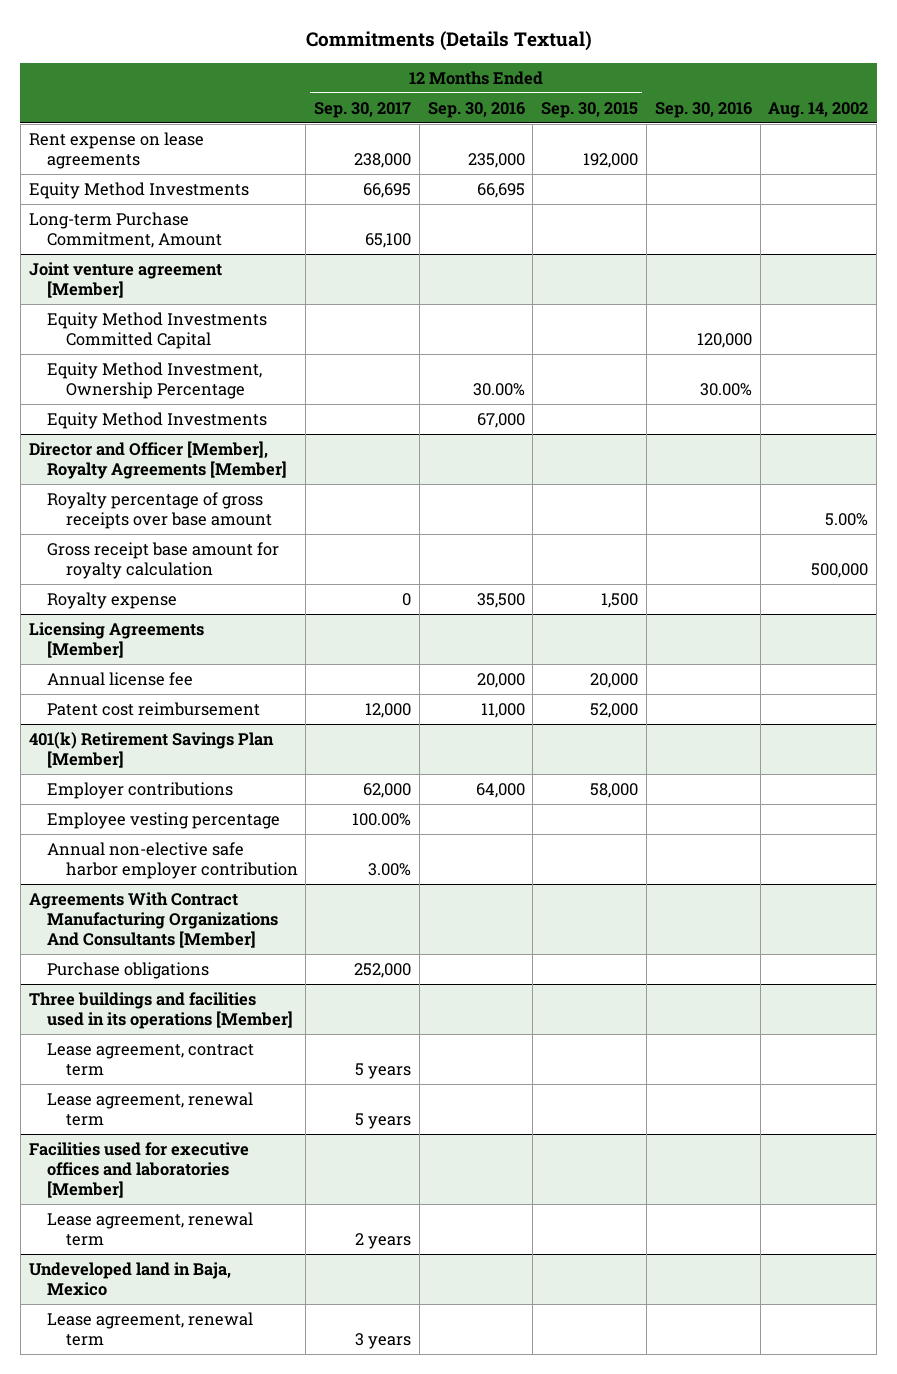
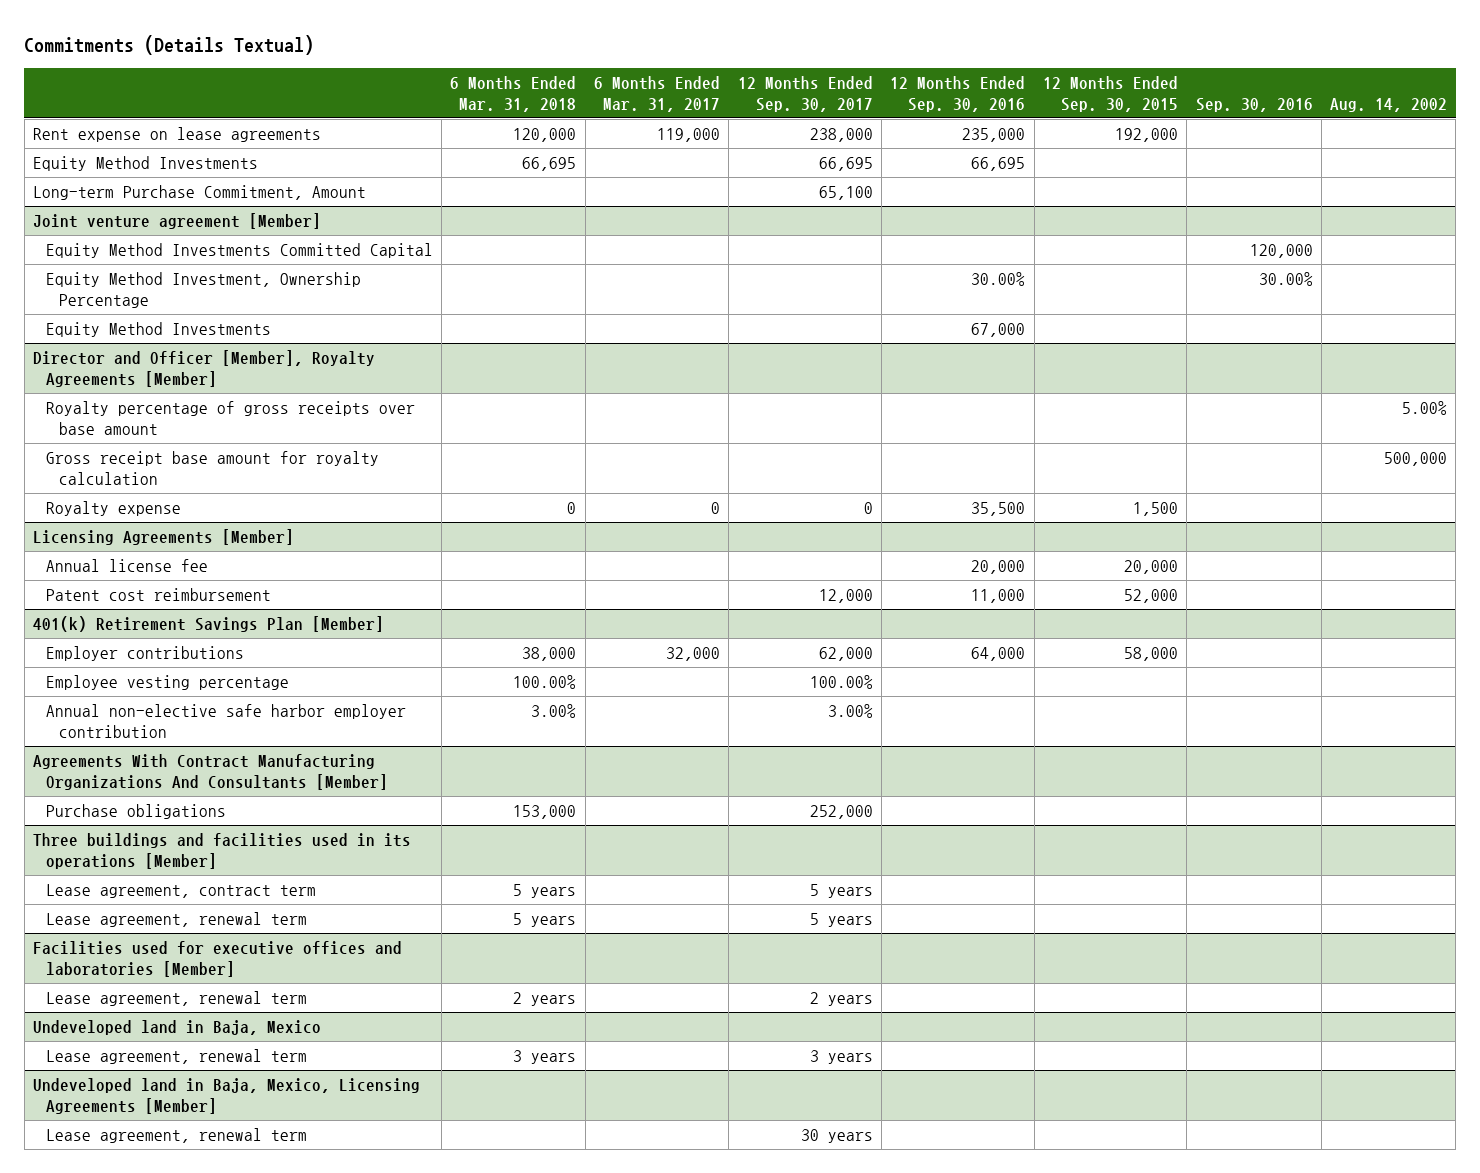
none -> [450,76,577,112] 6 Months Ended Mar. 31, 2018
none -> [594,76,721,112] 6 Months Ended Mar. 31, 2017
none -> [33,1078,421,1114] Undeveloped land in Baja, Mexico, Licensing Agreements [Member]
none -> [45,1128,307,1144] Lease agreement, renewal term

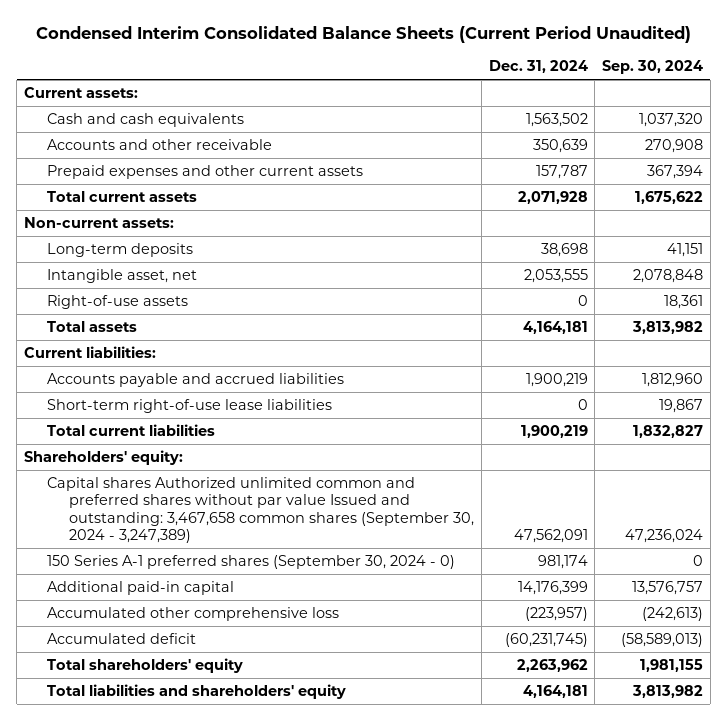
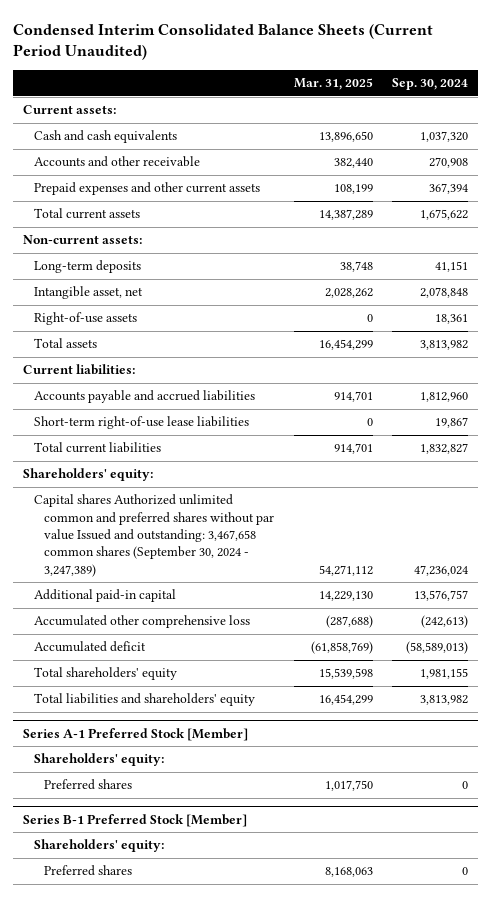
[488,60,588,74] Dec. 31, 2024 -> none
none -> [293,78,373,91] Mar. 31, 2025
[46,554,455,569] 150 Series A-1 preferred shares (September 30, 2024 - 0) -> none
none -> [23,728,249,742] Series A-1 Preferred Stock [Member]
none -> [33,753,164,767] Shareholders' equity:
none -> [44,779,133,791] Preferred shares
none -> [23,814,248,828] Series B-1 Preferred Stock [Member]
none -> [33,839,164,853] Shareholders' equity:
none -> [44,865,133,877] Preferred shares

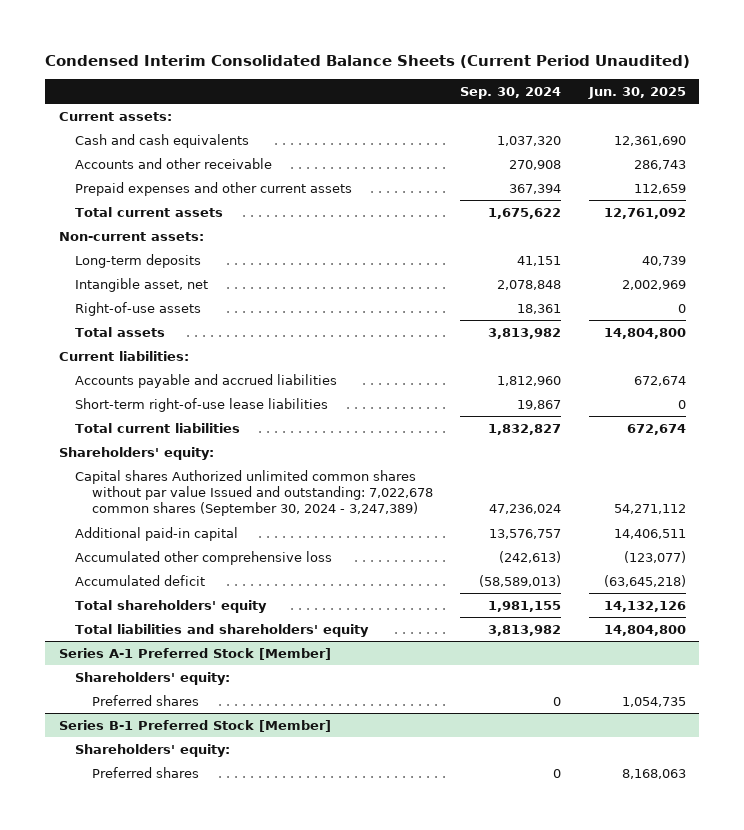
[293,78,373,91] Mar. 31, 2025 -> none
none -> [587,86,686,99] Jun. 30, 2025
[33,494,275,577] Capital shares Authorized unlimited common and preferred shares without par value Issued and outstanding: 3,467,658 common shares (September 30, 2024 - 3,247,389) -> [75,470,433,517] Capital shares Authorized unlimited common shares without par value Issued and outstanding: 7,022,678 common shares (September 30, 2024 - 3,247,389)

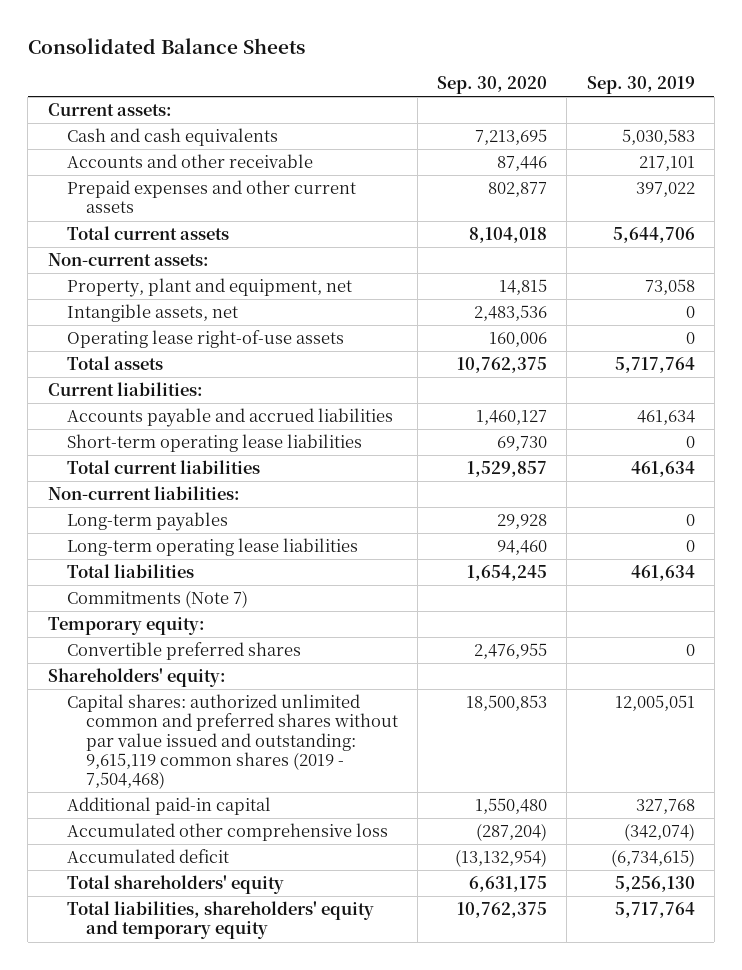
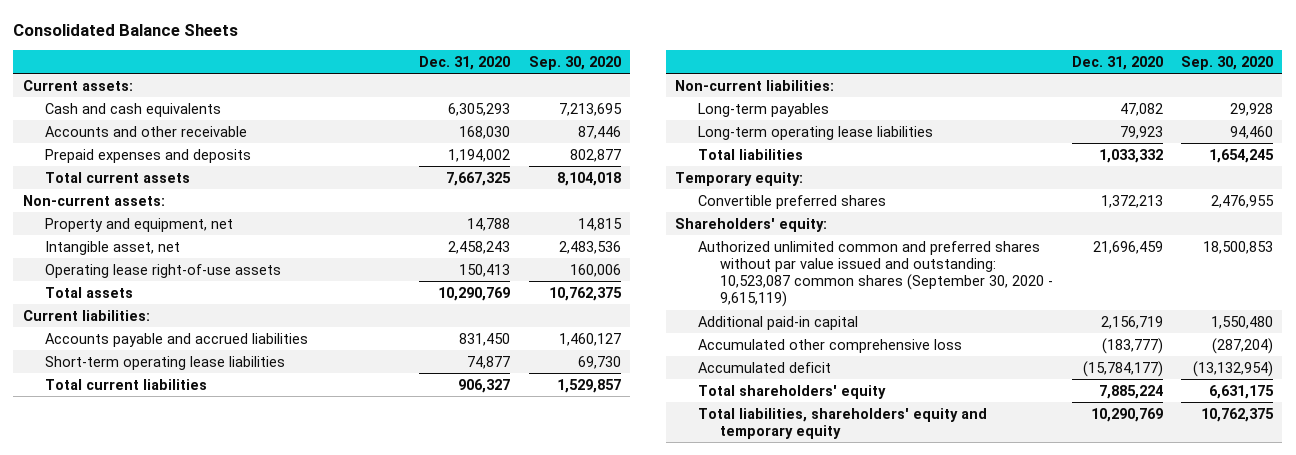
[586,76,695,95] Sep. 30, 2019 -> none
none -> [419,55,511,70] Dec. 31, 2020
[66,180,356,214] Prepaid expenses and other current assets -> [45,148,252,163] Prepaid expenses and deposits
[66,278,352,298] Property, plant and equipment, net -> [45,217,234,232] Property and equipment, net
[66,304,238,323] Intangible assets, net -> [45,240,181,255] Intangible asset, net
[66,590,248,609] Commitments (Note 7) -> none
[66,694,398,790] Capital shares: authorized unlimited common and preferred shares without par value issued and outstanding: 9,615,119 common shares (2019 - 7,504,468) -> [697,240,1054,308] Authorized unlimited common and preferred shares without par value issued and outstanding: 10,523,087 common shares (September 30, 2020 - 9,615,119)

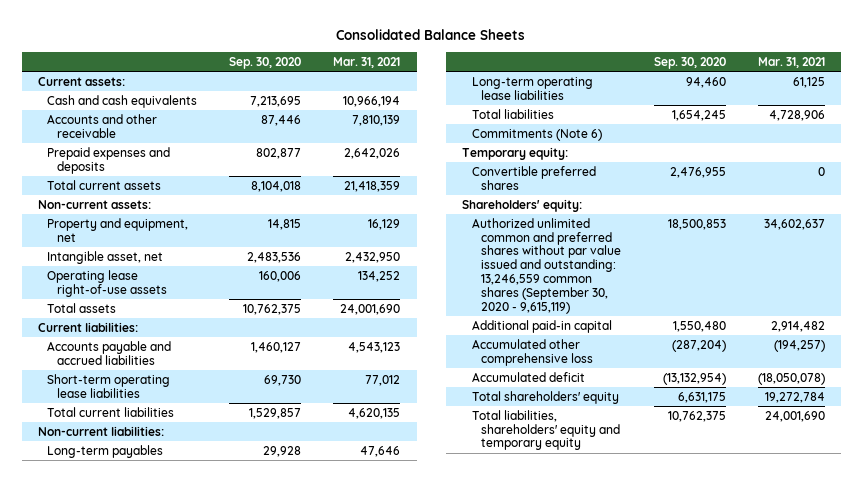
[419,55,511,70] Dec. 31, 2020 -> none
none -> [333,56,401,68] Mar. 31, 2021
none -> [471,128,602,141] Commitments (Note 6)
[697,240,1054,308] Authorized unlimited common and preferred shares without par value issued and outstanding: 10,523,087 common shares (September 30, 2020 - 9,615,119) -> [471,217,621,314] Authorized unlimited common and preferred shares without par value issued and outstanding: 13,246,559 common shares (September 30, 2020 - 9,615,119)

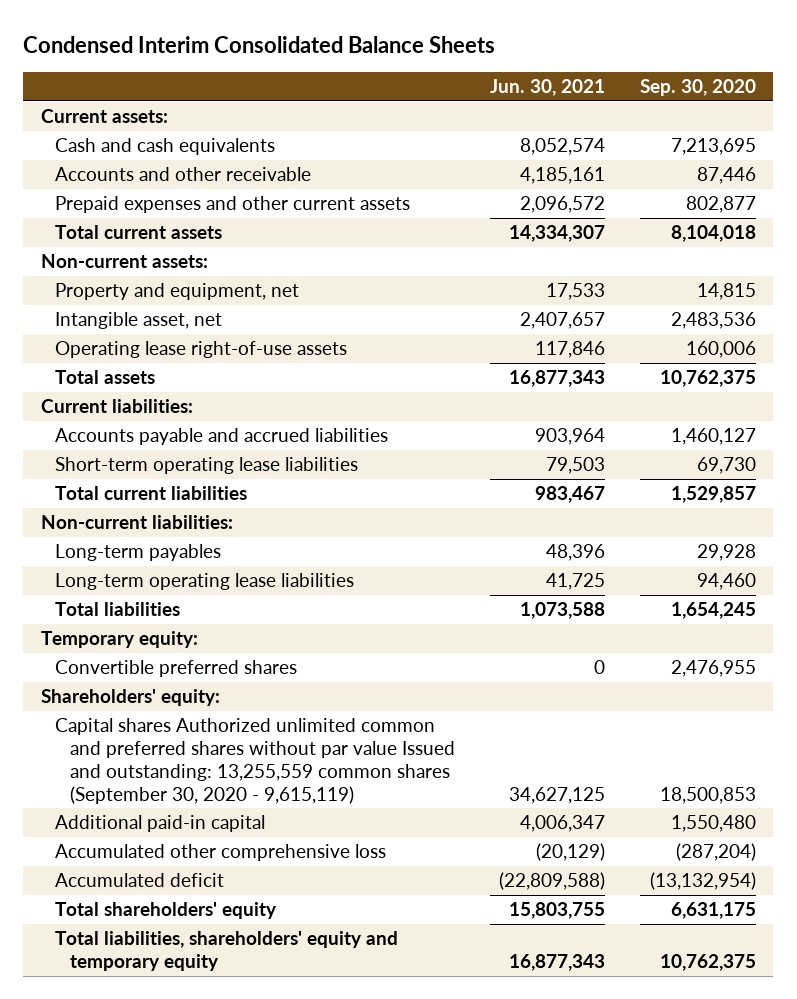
[336,29,526,41] Consolidated Balance Sheets -> [23,35,496,53] Condensed Interim Consolidated Balance Sheets
[333,56,401,68] Mar. 31, 2021 -> none
none -> [489,78,605,96] Jun. 30, 2021
[47,146,171,174] Prepaid expenses and deposits -> [55,196,411,214] Prepaid expenses and other current assets
[471,128,602,141] Commitments (Note 6) -> none
[471,217,621,314] Authorized unlimited common and preferred shares without par value issued and outstanding: 13,246,559 common shares (September 30, 2020 - 9,615,119) -> [55,718,455,804] Capital shares Authorized unlimited common and preferred shares without par value Issued and outstanding: 13,255,559 common shares (September 30, 2020 - 9,615,119)

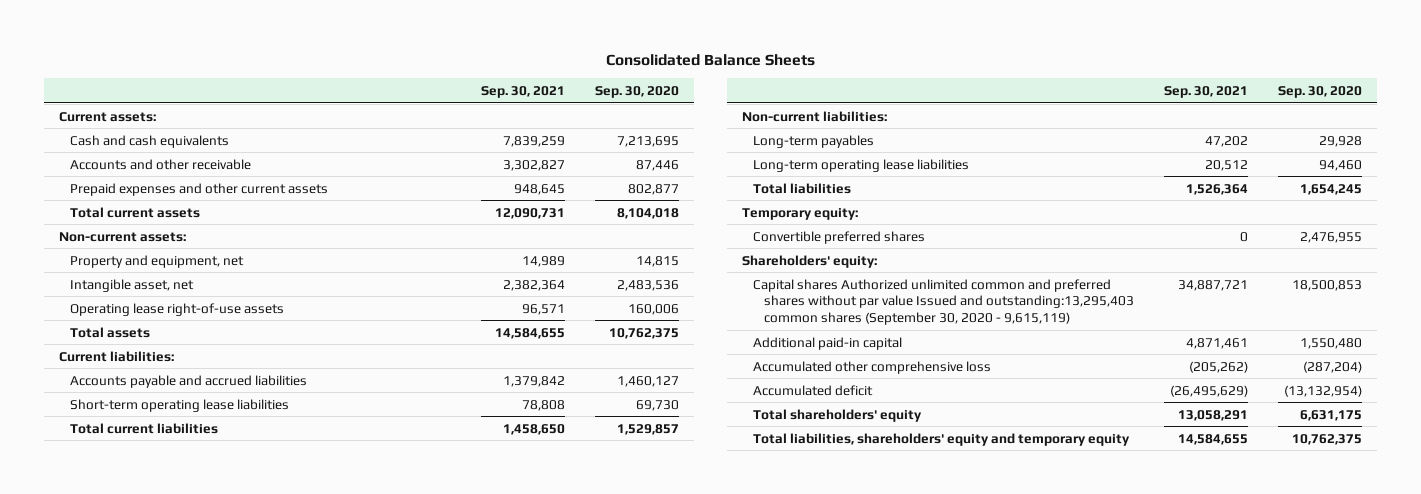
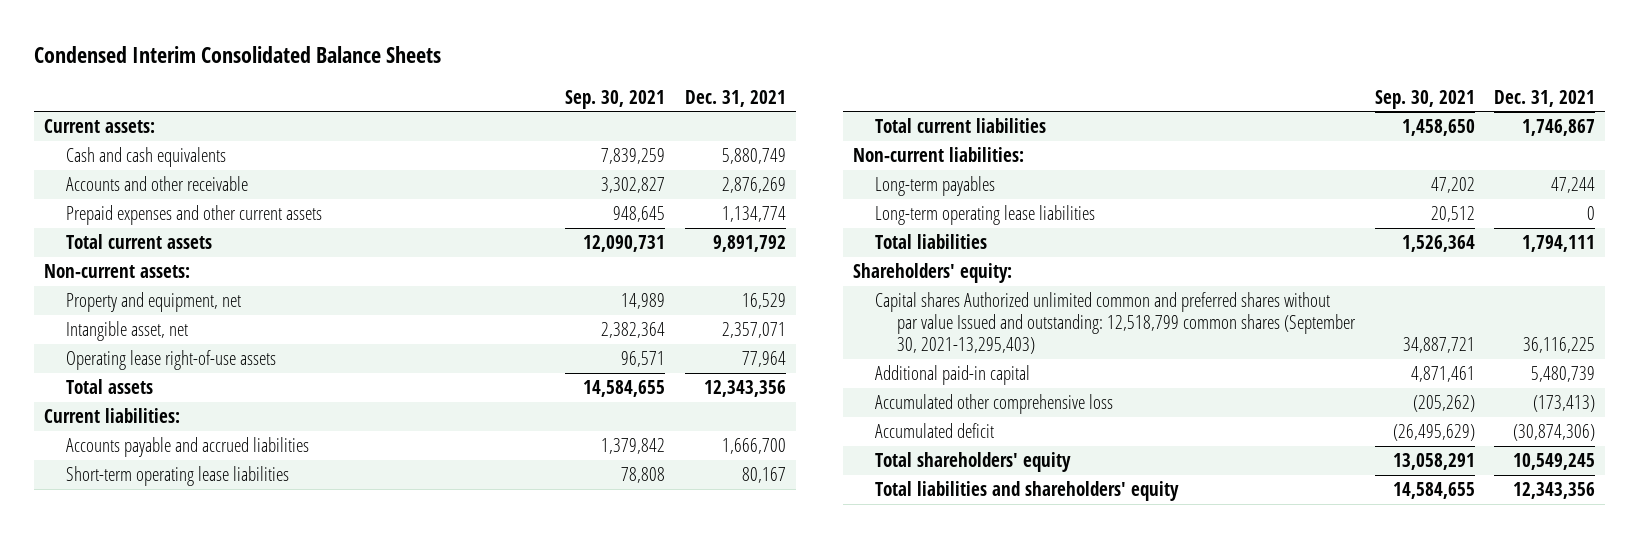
[605,53,815,66] Consolidated Balance Sheets -> [33,46,441,64] Condensed Interim Consolidated Balance Sheets
[594,85,679,98] Sep. 30, 2020 -> none
none -> [684,89,786,107] Dec. 31, 2021
[742,207,859,220] Temporary equity: -> none
[753,230,926,244] Convertible preferred shares -> none
[753,278,1135,326] Capital shares Authorized unlimited common and preferred shares without par value Issued and outstanding:13,295,403 common shares (September 30, 2020 - 9,615,119) -> [875,292,1357,354] Capital shares Authorized unlimited common and preferred shares without par value Issued and outstanding: 12,518,799 common shares (September 30, 2021-13,295,403)
[753,432,1131,446] Total liabilities, shareholders' equity and temporary equity -> [875,481,1180,502] Total liabilities and shareholders' equity

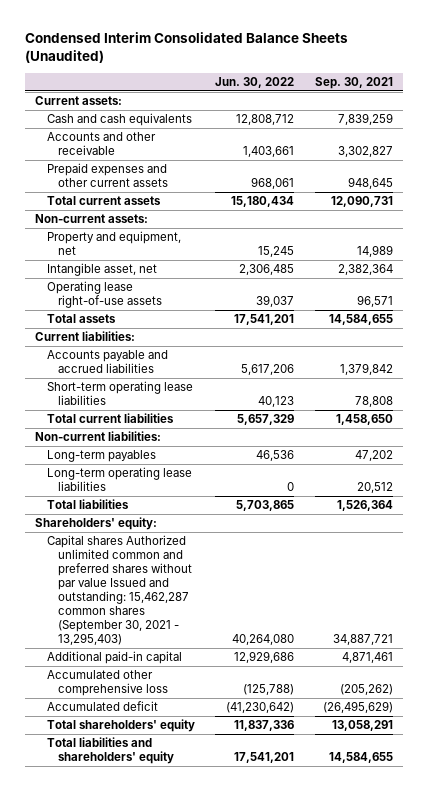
[33,46,441,64] Condensed Interim Consolidated Balance Sheets -> [24,31,348,64] Condensed Interim Consolidated Balance Sheets (Unaudited)
[684,89,786,107] Dec. 31, 2021 -> none
none -> [215,77,295,89] Jun. 30, 2022
[875,292,1357,354] Capital shares Authorized unlimited common and preferred shares without par value Issued and outstanding: 12,518,799 common shares (September 30, 2021-13,295,403) -> [46,535,193,646] Capital shares Authorized unlimited common and preferred shares without par value Issued and outstanding: 15,462,287 common shares (September 30, 2021 - 13,295,403)

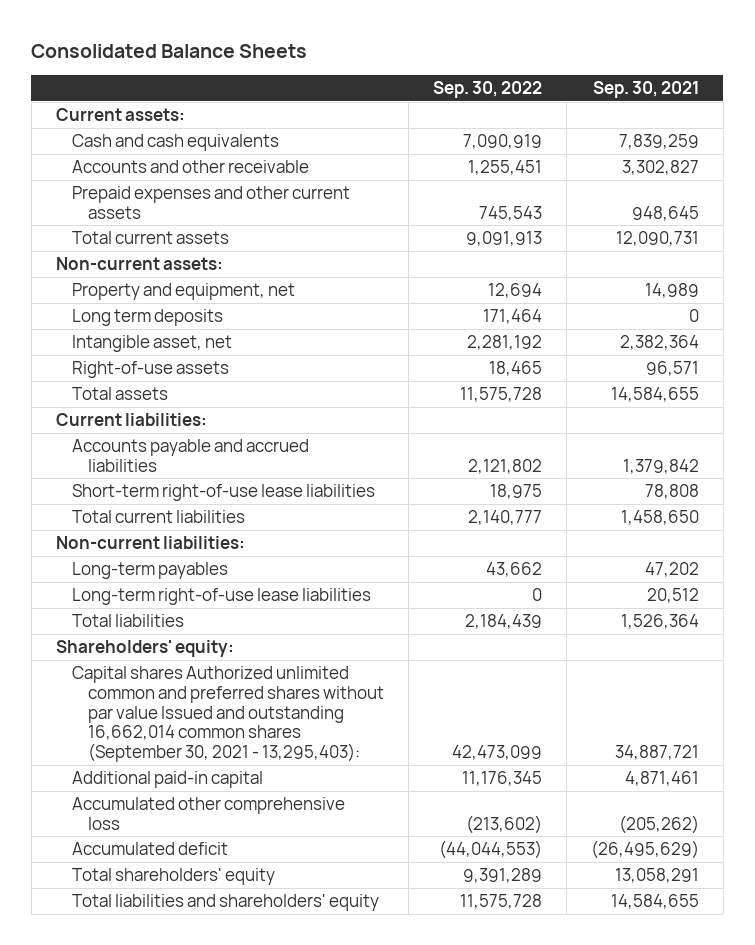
[24,31,348,64] Condensed Interim Consolidated Balance Sheets (Unaudited) -> [31,44,308,59] Consolidated Balance Sheets
[215,77,295,89] Jun. 30, 2022 -> none
none -> [432,81,542,99] Sep. 30, 2022
none -> [71,309,223,327] Long term deposits
[46,281,163,309] Operating lease right-of-use assets -> [71,361,229,379] Right-of-use assets
[46,381,193,406] Short-term operating lease liabilities -> [71,484,375,502] Short-term right-of-use lease liabilities
[46,467,192,492] Long-term operating lease liabilities -> [71,588,371,606] Long-term right-of-use lease liabilities
[46,535,193,646] Capital shares Authorized unlimited common and preferred shares without par value Issued and outstanding: 15,462,287 common shares (September 30, 2021 - 13,295,403) -> [71,666,385,762] Capital shares Authorized unlimited common and preferred shares without par value Issued and outstanding 16,662,014 common shares (September 30, 2021 - 13,295,403):

